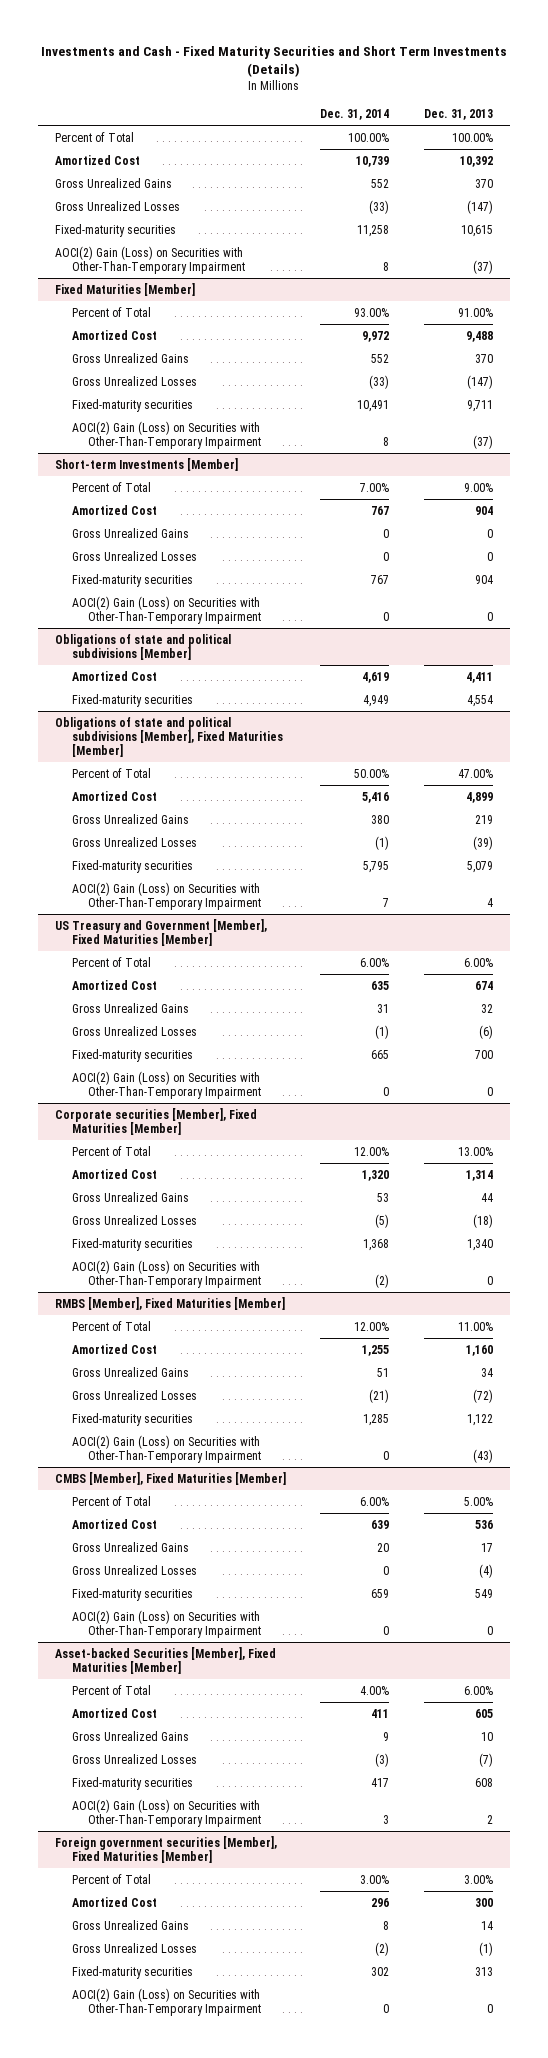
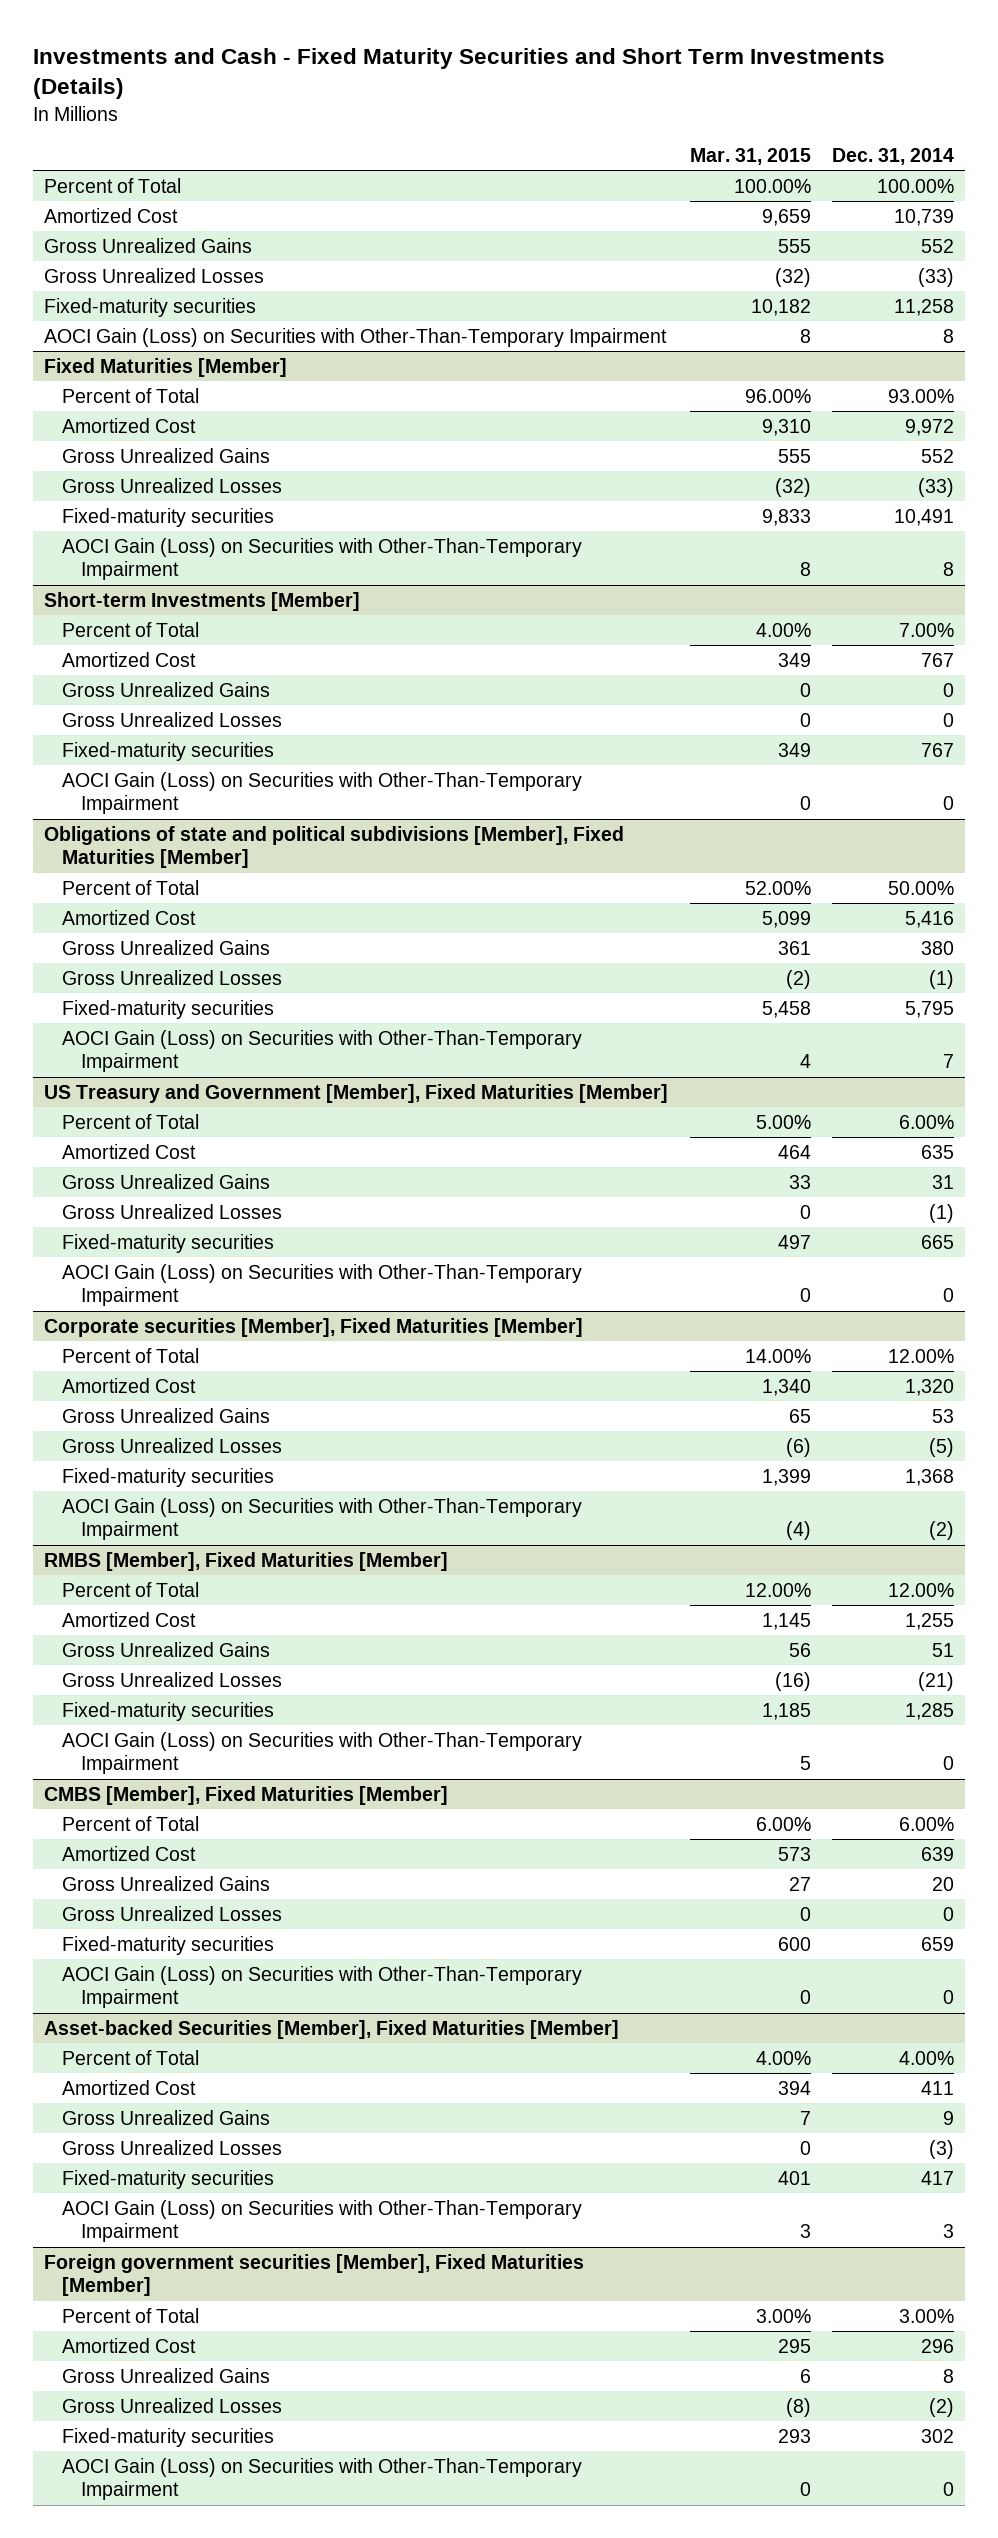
[424,108,494,120] Dec. 31, 2013 -> none
none -> [689,148,811,166] Mar. 31, 2015
[54,245,245,274] AOCI(2) Gain (Loss) on Securities with Other-Than-Temporary Impairment -> [43,327,667,347] AOCI Gain (Loss) on Securities with Other-Than-Temporary Impairment
[71,420,262,449] AOCI(2) Gain (Loss) on Securities with Other-Than-Temporary Impairment -> [62,537,583,581] AOCI Gain (Loss) on Securities with Other-Than-Temporary Impairment
[54,633,231,660] Obligations of state and political subdivisions [Member] -> none
[71,670,157,681] Amortized Cost -> none
[71,693,193,707] Fixed-maturity securities -> none
[71,595,262,624] AOCI(2) Gain (Loss) on Securities with Other-Than-Temporary Impairment -> [62,771,583,815] AOCI Gain (Loss) on Securities with Other-Than-Temporary Impairment
[71,881,262,910] AOCI(2) Gain (Loss) on Securities with Other-Than-Temporary Impairment -> [62,1029,583,1073] AOCI Gain (Loss) on Securities with Other-Than-Temporary Impairment
[71,1070,262,1099] AOCI(2) Gain (Loss) on Securities with Other-Than-Temporary Impairment -> [62,1263,583,1307] AOCI Gain (Loss) on Securities with Other-Than-Temporary Impairment
[71,1259,262,1288] AOCI(2) Gain (Loss) on Securities with Other-Than-Temporary Impairment -> [62,1497,583,1541] AOCI Gain (Loss) on Securities with Other-Than-Temporary Impairment
[71,1434,262,1463] AOCI(2) Gain (Loss) on Securities with Other-Than-Temporary Impairment -> [62,1731,583,1775] AOCI Gain (Loss) on Securities with Other-Than-Temporary Impairment
[71,1609,262,1638] AOCI(2) Gain (Loss) on Securities with Other-Than-Temporary Impairment -> [62,1965,583,2009] AOCI Gain (Loss) on Securities with Other-Than-Temporary Impairment
[71,1798,262,1827] AOCI(2) Gain (Loss) on Securities with Other-Than-Temporary Impairment -> [62,2199,583,2243] AOCI Gain (Loss) on Securities with Other-Than-Temporary Impairment
[71,1987,262,2016] AOCI(2) Gain (Loss) on Securities with Other-Than-Temporary Impairment -> [62,2457,583,2501] AOCI Gain (Loss) on Securities with Other-Than-Temporary Impairment

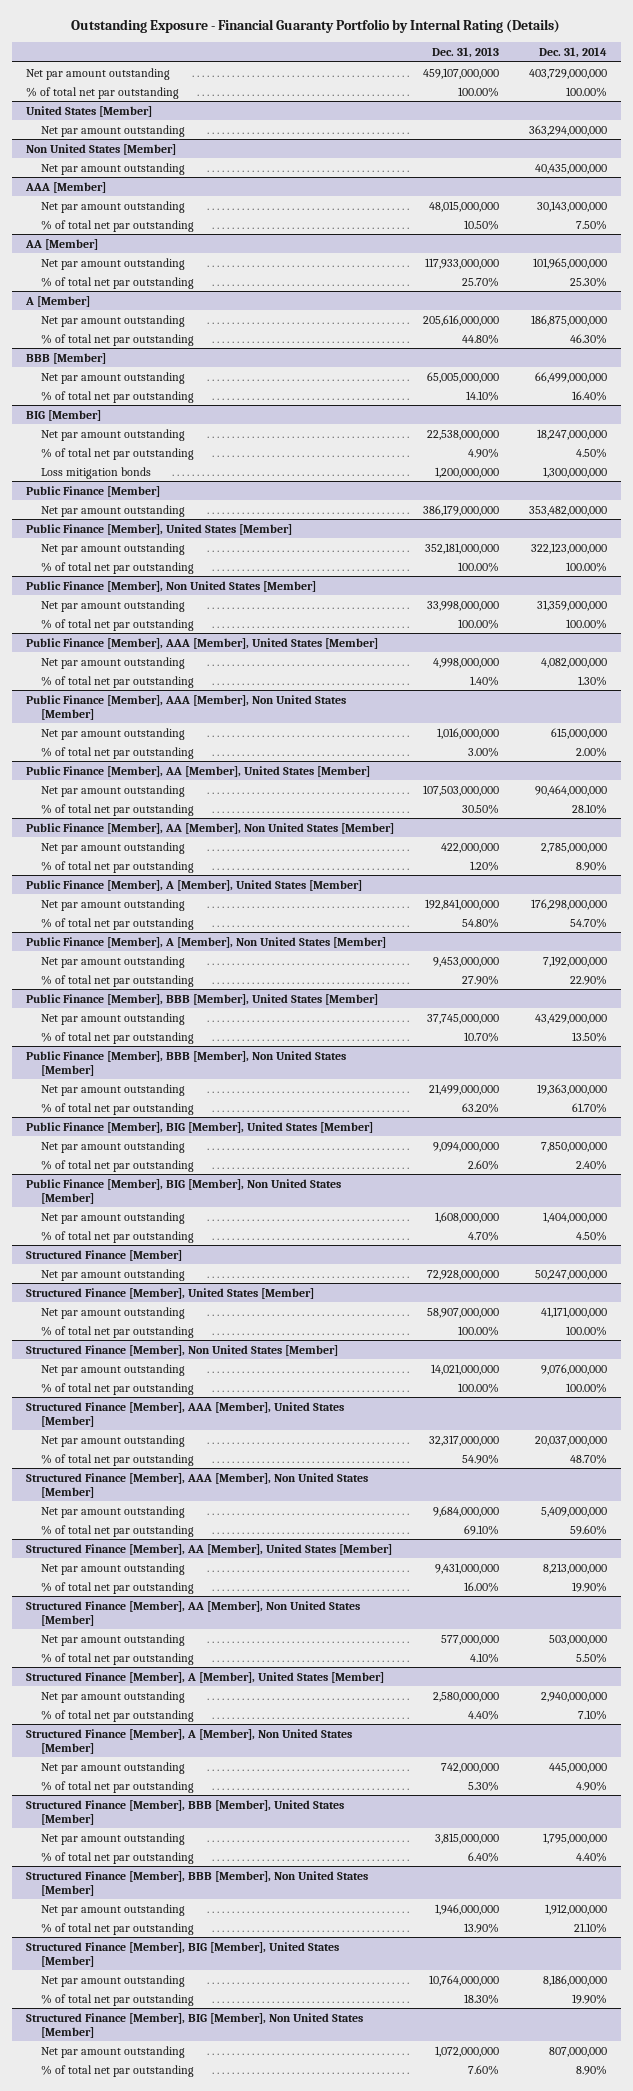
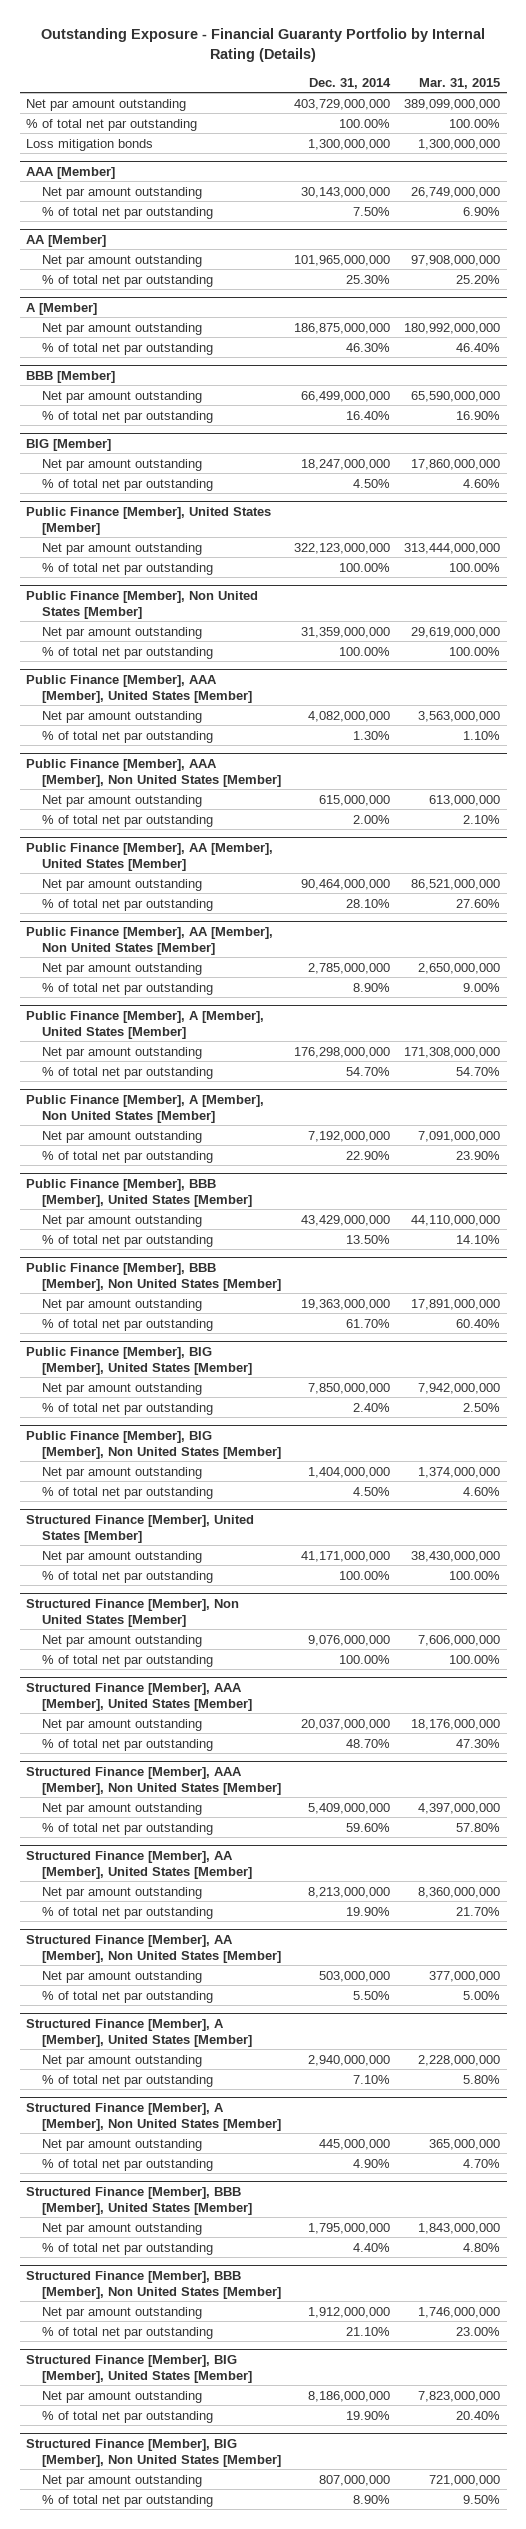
[432,47,500,59] Dec. 31, 2013 -> none
none -> [419,77,501,89] Mar. 31, 2015
[26,105,153,117] United States [Member] -> none
[41,124,186,137] Net par amount outstanding -> none
[26,143,177,155] Non United States [Member] -> none
[41,162,186,175] Net par amount outstanding -> none
none -> [26,138,154,151] Loss mitigation bonds
[41,466,152,479] Loss mitigation bonds -> none
[26,485,161,497] Public Finance [Member] -> none
[41,504,186,517] Net par amount outstanding -> none
[26,1249,183,1261] Structured Finance [Member] -> none
[41,1268,186,1281] Net par amount outstanding -> none

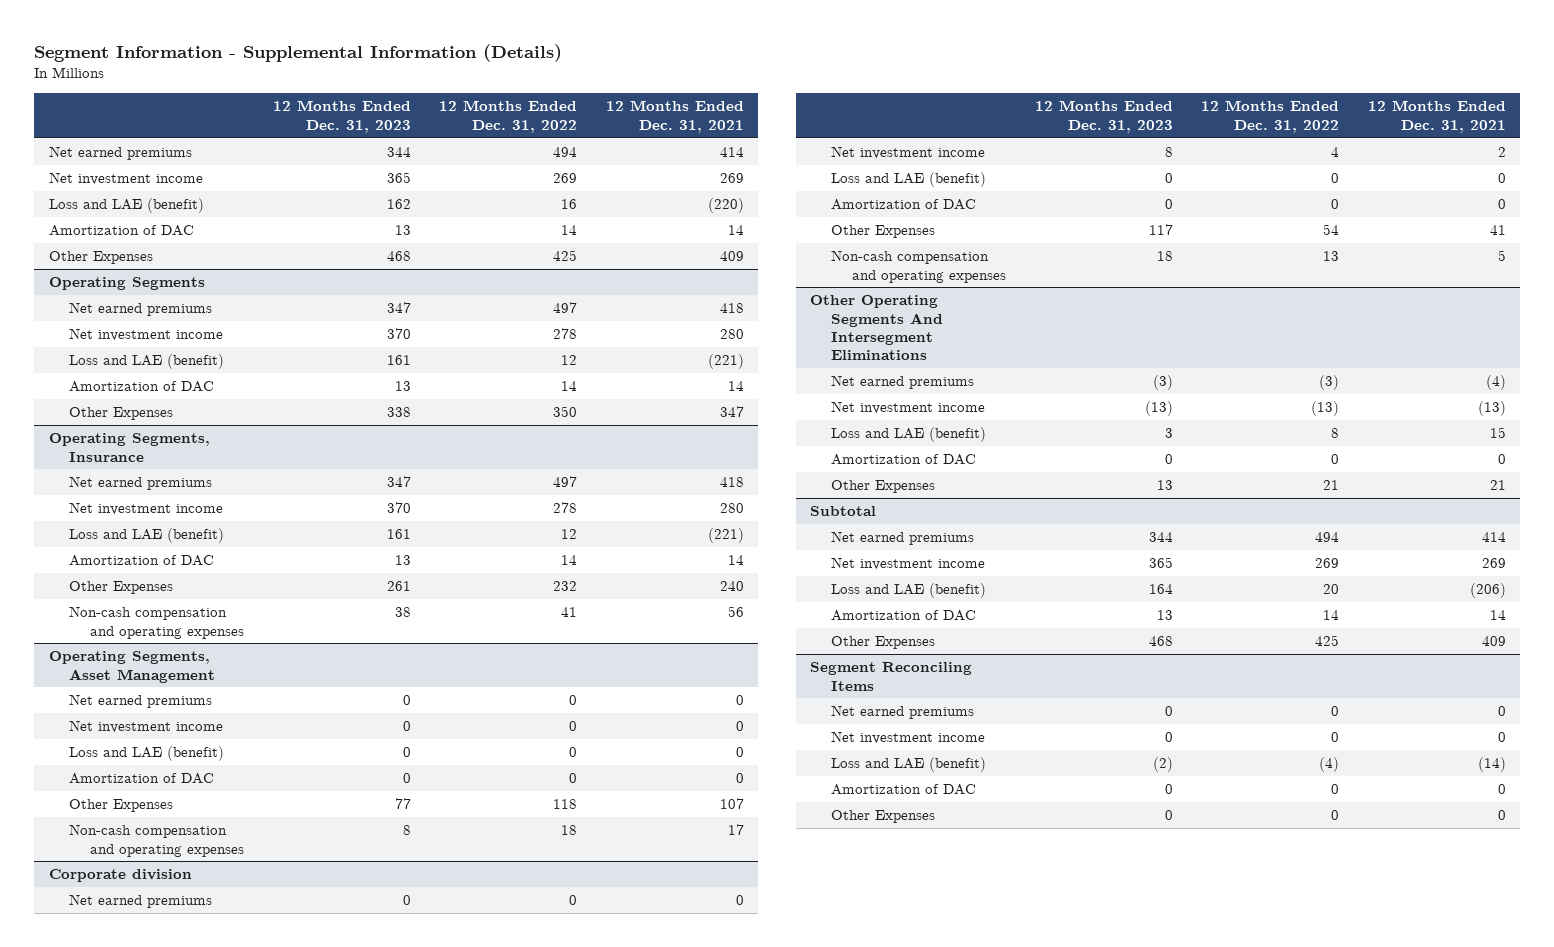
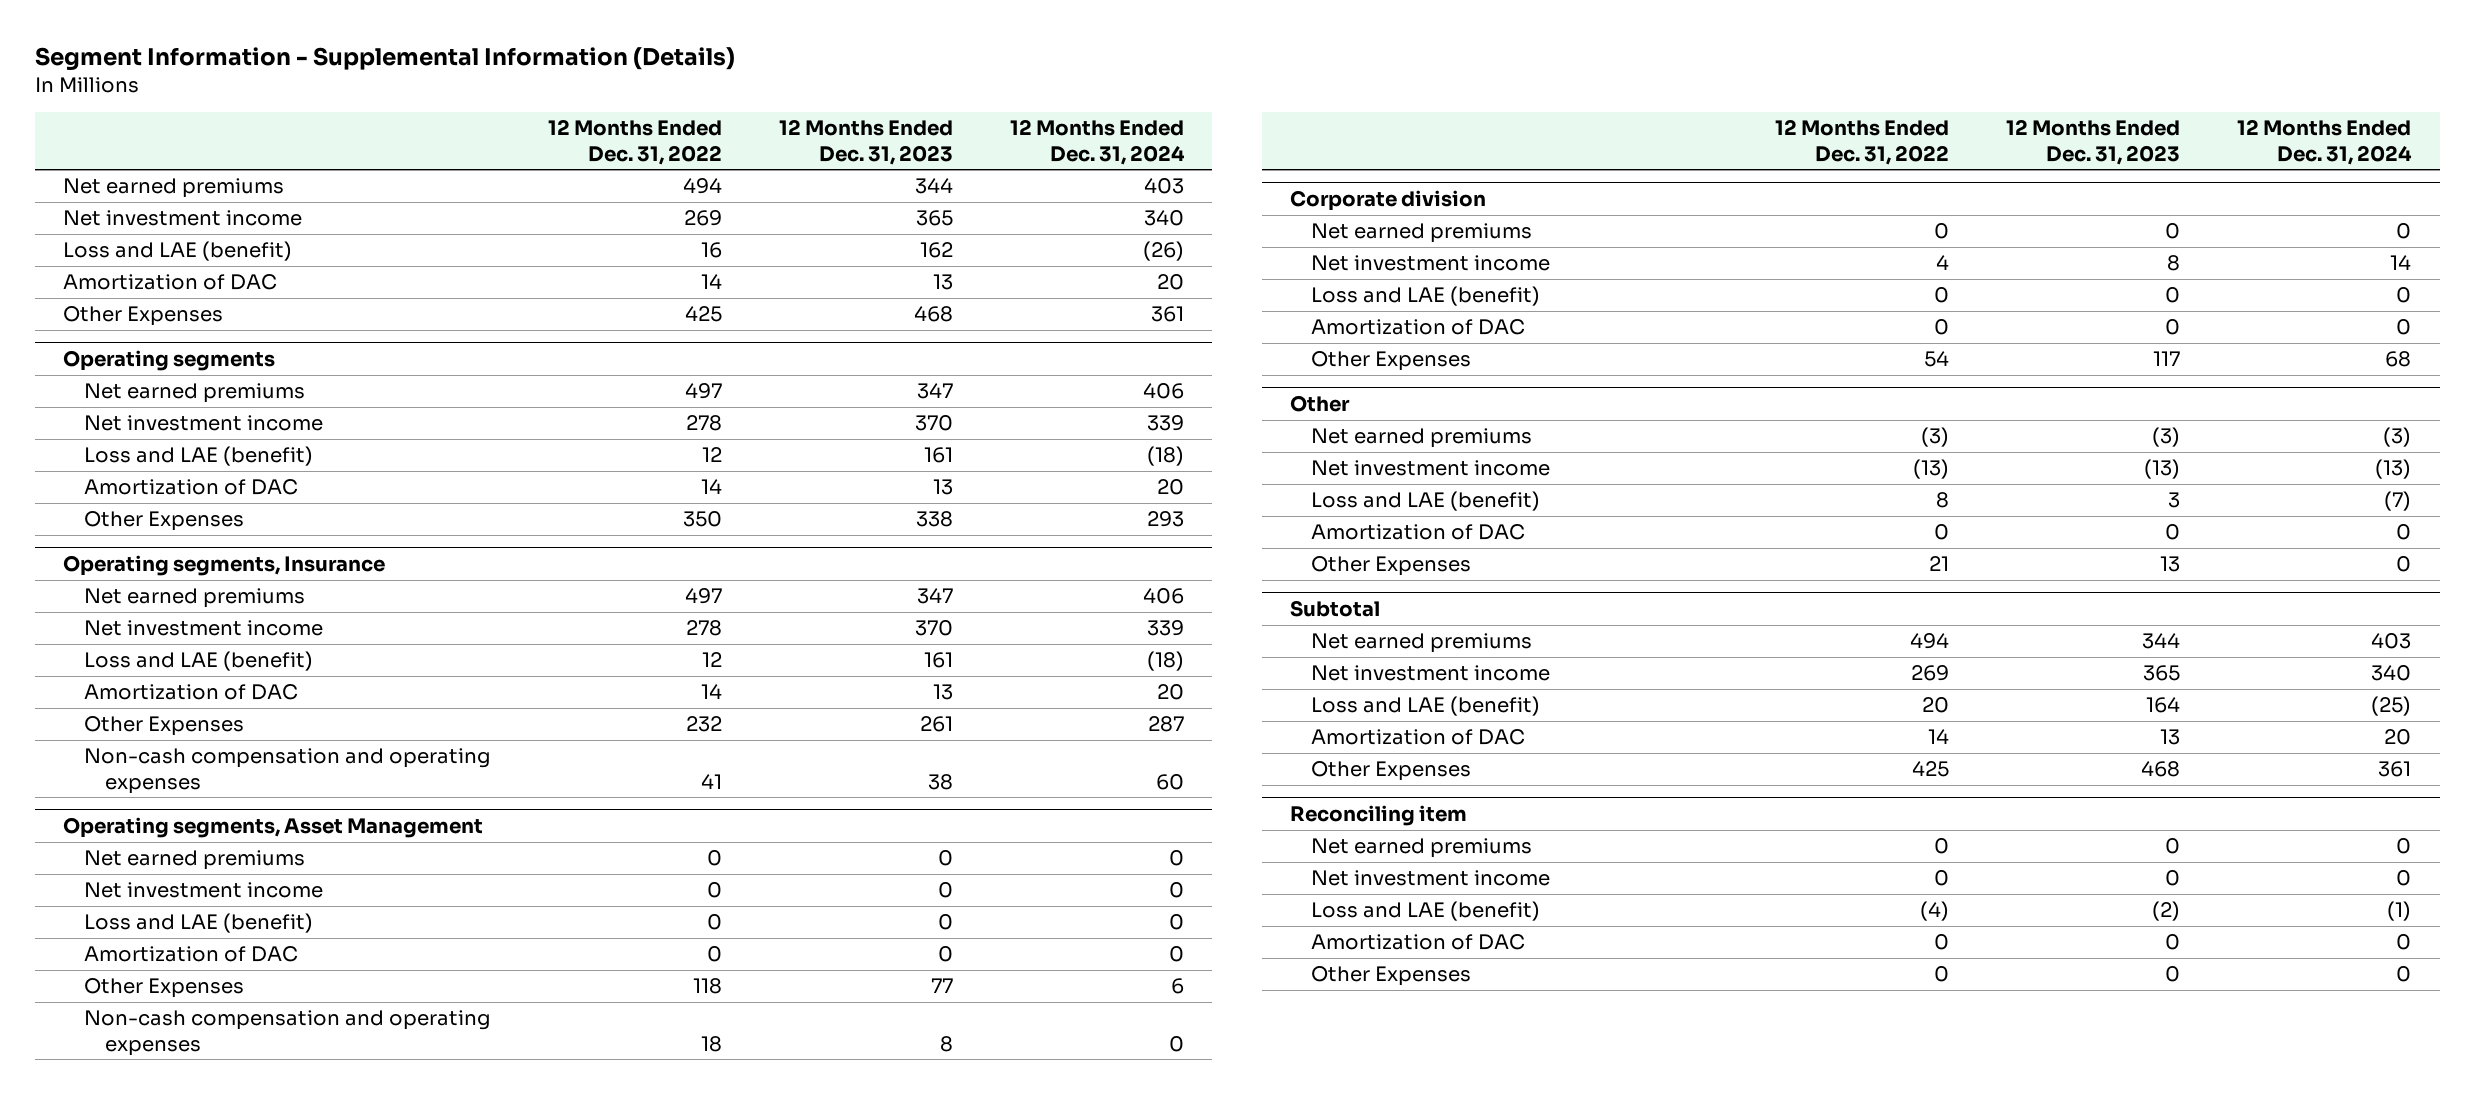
[605,100,744,133] 12 Months Ended Dec. 31, 2021 -> none
none -> [1009,119,1185,165] 12 Months Ended Dec. 31, 2024
[48,277,205,291] Operating Segments -> [63,349,276,371] Operating segments
[48,433,210,462] Operating Segments, Insurance -> [63,554,386,576] Operating segments, Insurance
[48,651,216,683] Operating Segments, Asset Management -> [63,816,484,838] Operating segments, Asset Management
[831,250,1006,283] Non-cash compensation and operating expenses -> none
[810,295,944,360] Other Operating Segments And Intersegment Eliminations -> [1290,394,1351,412] Other
[810,662,973,691] Segment Reconciling Items -> [1290,804,1468,826] Reconciling item

